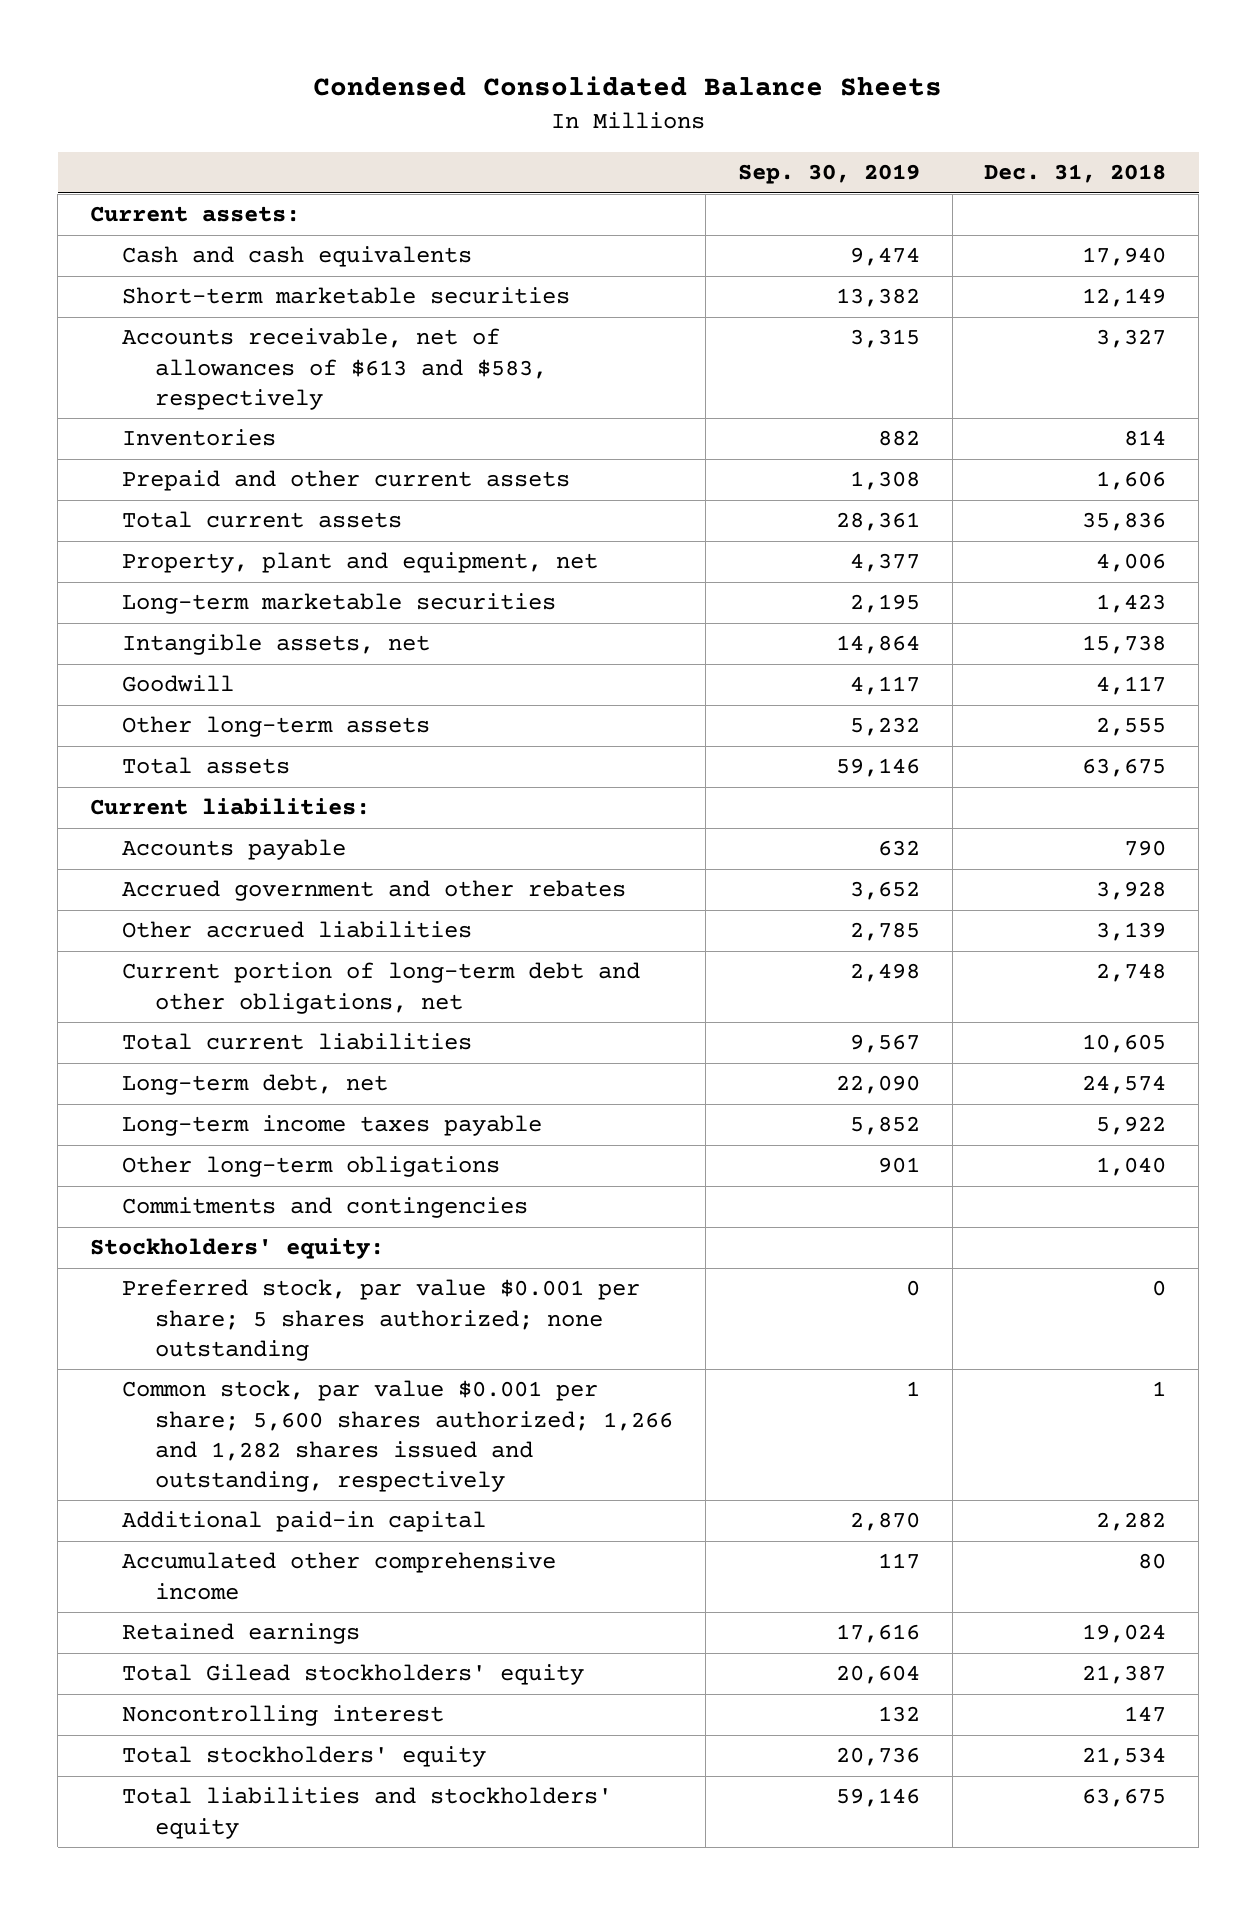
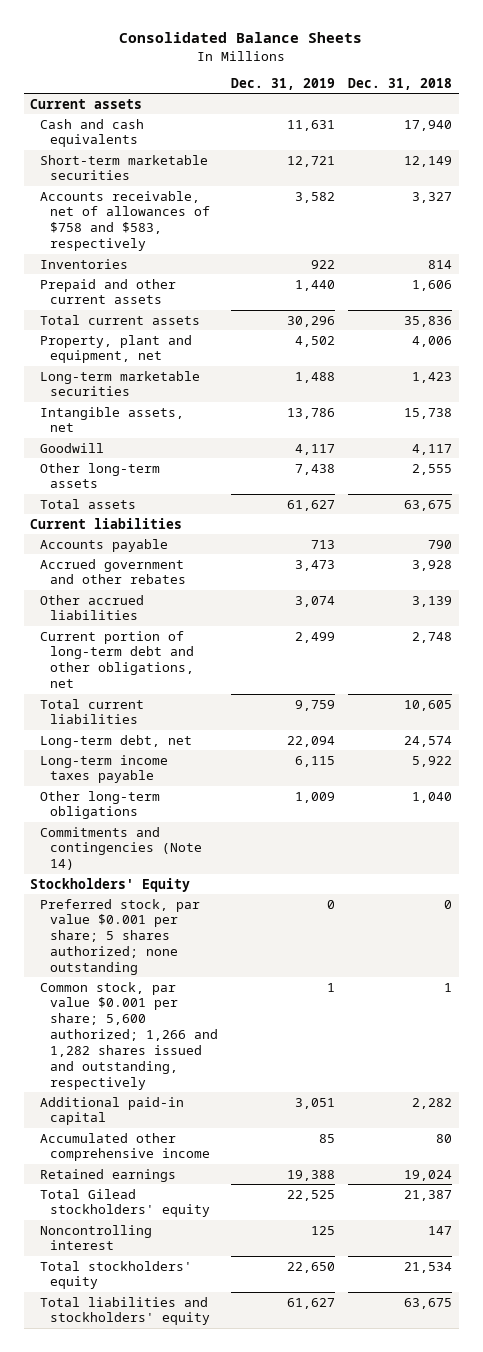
[313,76,943,97] Condensed Consolidated Balance Sheets -> [119,32,363,44] Consolidated Balance Sheets
[737,164,920,185] Sep. 30, 2019 -> none
none -> [231,77,336,90] Dec. 31, 2019
[89,206,300,223] Current assets: -> [30,98,143,109] Current assets
[122,328,547,410] Accounts receivable, net of allowances of $613 and $583, respectively -> [40,190,211,252] Accounts receivable, net of allowances of $758 and $583, respectively
[89,798,370,816] Current liabilities: -> [30,517,183,529] Current liabilities
[122,1197,529,1219] Commitments and contingencies -> [40,826,203,871] Commitments and contingencies (Note 14)
[89,1238,384,1260] Stockholders' equity: -> [30,877,191,892] Stockholders' Equity
[122,1380,673,1492] Common stock, par value $0.001 per share; 5,600 shares authorized; 1,266 and 1,282 shares issued and outstanding, respectively -> [40,981,219,1090] Common stock, par value $0.001 per share; 5,600 authorized; 1,266 and 1,282 shares issued and outstanding, respectively

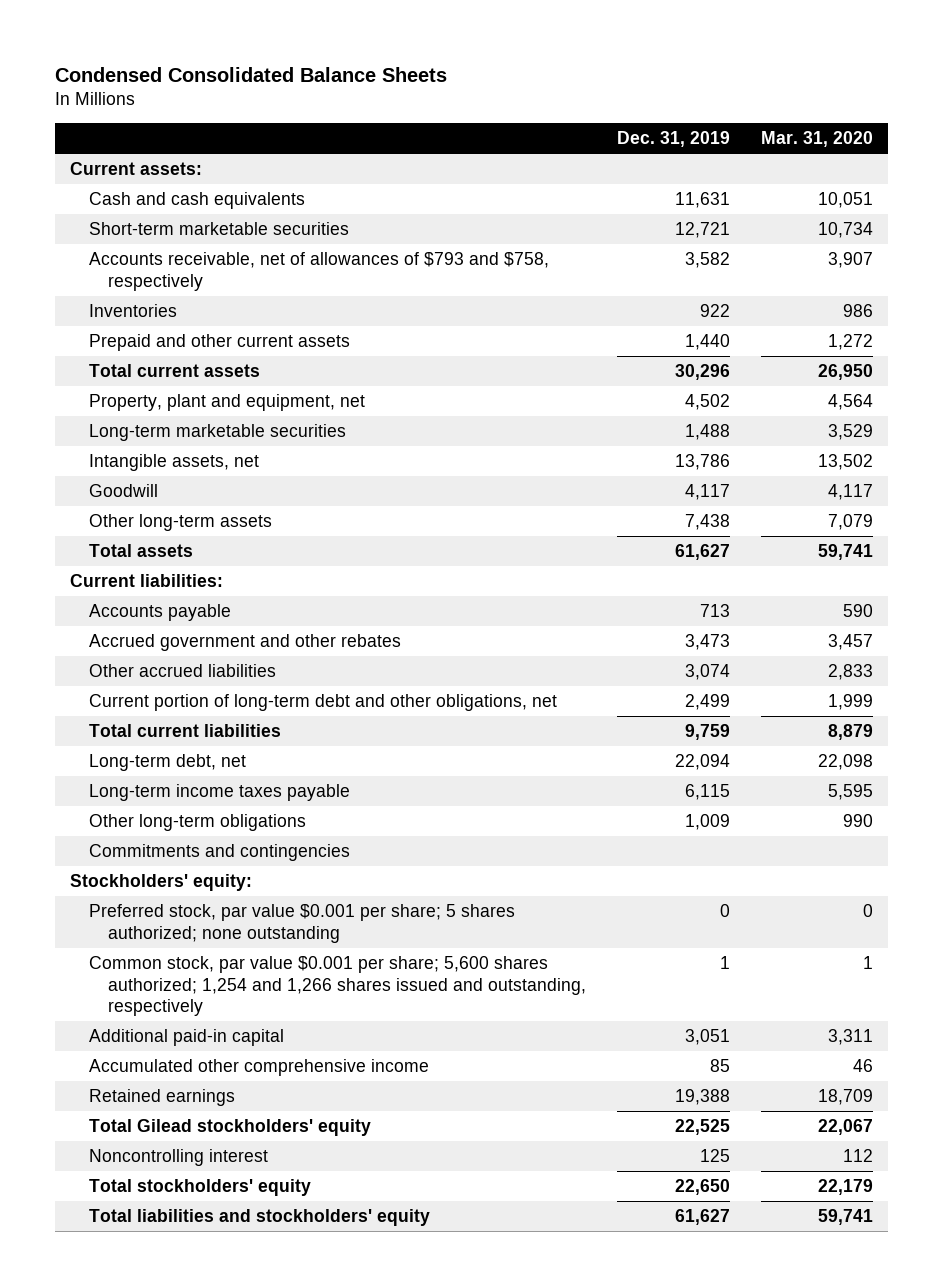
[119,32,363,44] Consolidated Balance Sheets -> [54,66,447,82] Condensed Consolidated Balance Sheets
[348,77,453,90] Dec. 31, 2018 -> none
none -> [760,131,873,148] Mar. 31, 2020
[30,98,143,109] Current assets -> [70,162,203,176] Current assets:
[40,190,211,252] Accounts receivable, net of allowances of $758 and $583, respectively -> [89,252,550,291] Accounts receivable, net of allowances of $793 and $758, respectively
[30,517,183,529] Current liabilities -> [70,574,224,588] Current liabilities:
[40,826,203,871] Commitments and contingencies (Note 14) -> [89,844,351,862] Commitments and contingencies
[30,877,191,892] Stockholders' Equity -> [70,874,253,892] Stockholders' equity:
[40,981,219,1090] Common stock, par value $0.001 per share; 5,600 authorized; 1,266 and 1,282 shares issued and outstanding, respectively -> [89,956,586,1017] Common stock, par value $0.001 per share; 5,600 shares authorized; 1,254 and 1,266 shares issued and outstanding, respectively

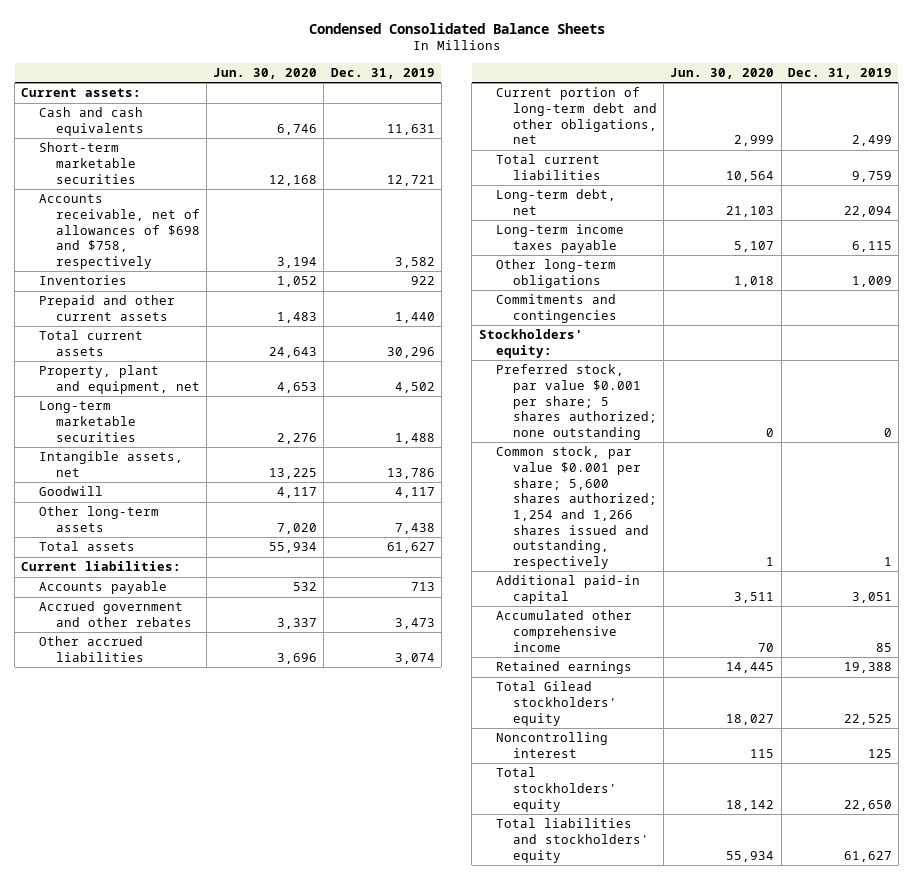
[760,131,873,148] Mar. 31, 2020 -> none
none -> [213,67,318,79] Jun. 30, 2020
[89,252,550,291] Accounts receivable, net of allowances of $793 and $758, respectively -> [38,194,200,270] Accounts receivable, net of allowances of $698 and $758, respectively

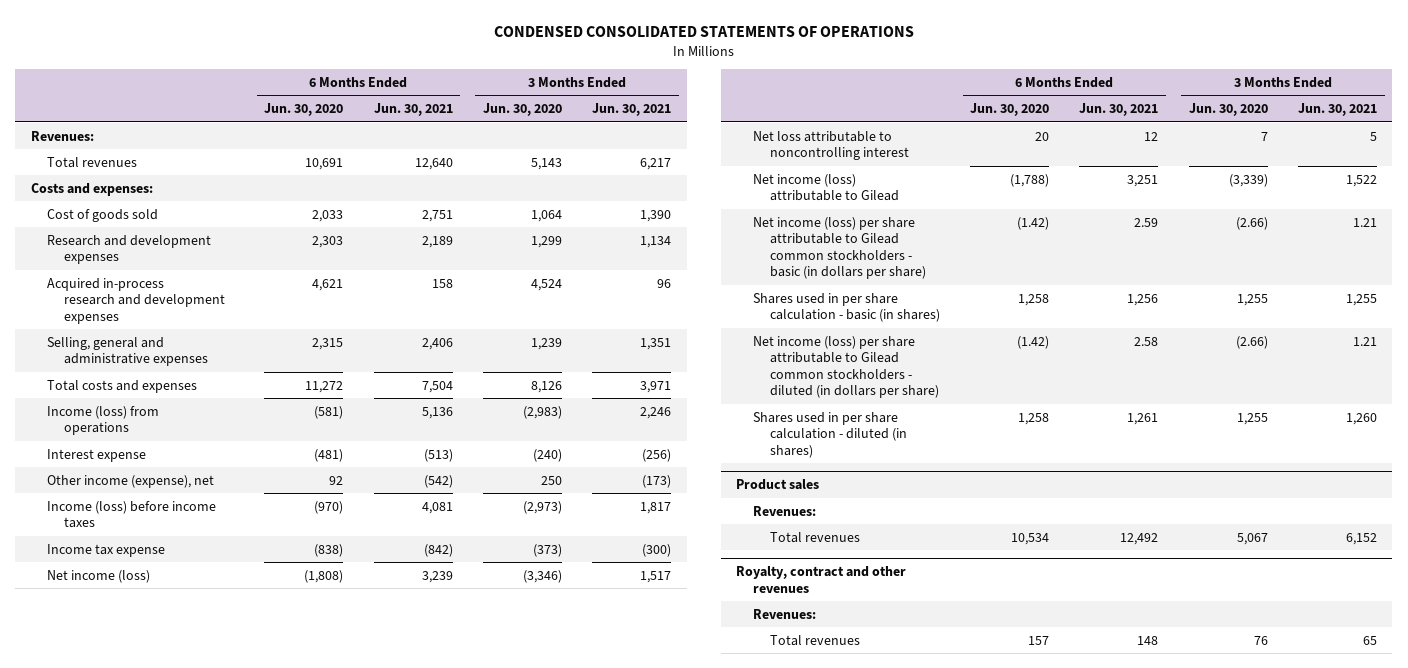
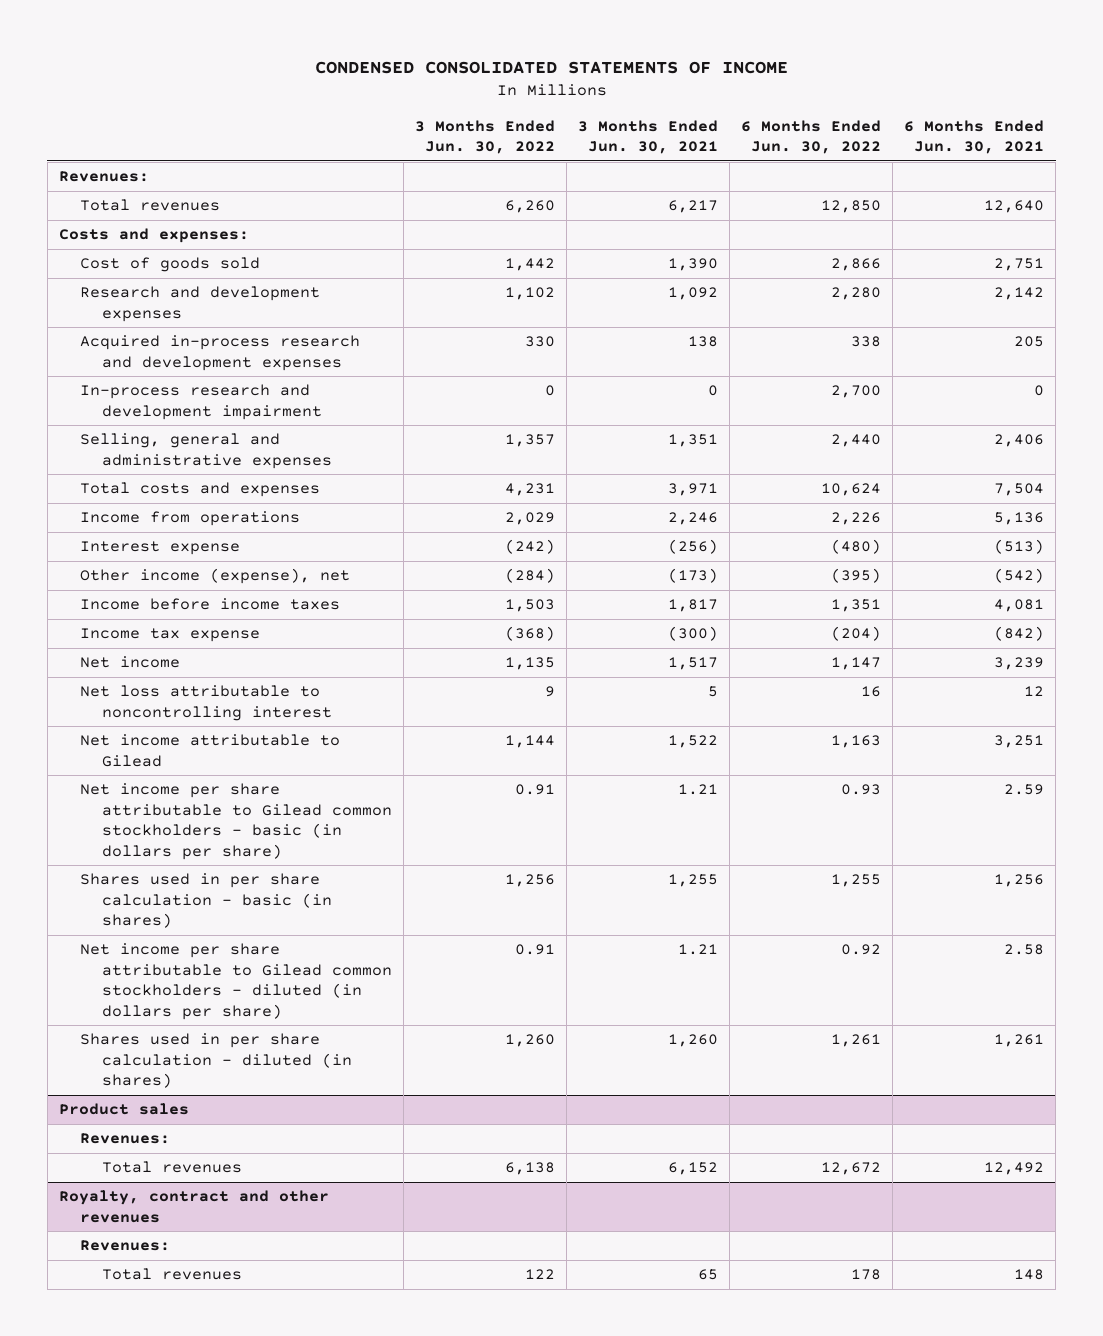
[493,25,914,37] CONDENSED CONSOLIDATED STATEMENTS OF OPERATIONS -> [314,60,788,74] CONDENSED CONSOLIDATED STATEMENTS OF INCOME
[264,103,344,117] Jun. 30, 2020 -> none
[483,103,563,117] Jun. 30, 2020 -> none
none -> [415,119,556,155] 3 Months Ended Jun. 30, 2022
none -> [741,119,882,155] 6 Months Ended Jun. 30, 2022
[421,235,453,248] 2,189 -> [994,287,1045,301] 2,142
[640,235,672,248] 1,134 -> [668,287,719,301] 1,092
[431,278,453,288] 158 -> [1014,336,1045,348] 205
[657,278,672,288] 96 -> [688,336,719,348] 138
none -> [80,384,323,420] In-process research and development impairment
[47,405,160,436] Income (loss) from operations -> [80,511,301,527] Income from operations
[47,500,217,529] Income (loss) before income taxes -> [80,598,341,611] Income before income taxes
[47,569,151,583] Net income (loss) -> [80,656,181,669] Net income
[753,173,899,202] Net income (loss) attributable to Gilead -> [80,734,341,767] Net income attributable to Gilead
[753,216,926,280] Net income (loss) per share attributable to Gilead common stockholders - basic (in dollars per share) -> [80,783,393,860] Net income per share attributable to Gilead common stockholders - basic (in dollars per share)
[753,335,939,399] Net income (loss) per share attributable to Gilead common stockholders - diluted (in dollars per share) -> [80,943,393,1020] Net income per share attributable to Gilead common stockholders - diluted (in dollars per share)

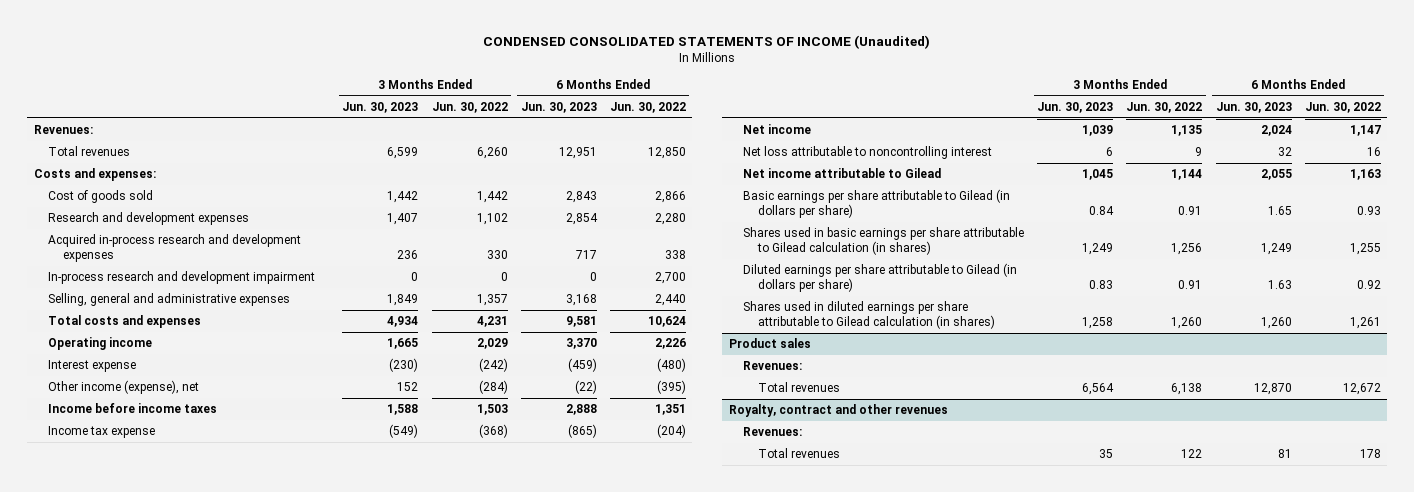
[314,60,788,74] CONDENSED CONSOLIDATED STATEMENTS OF INCOME -> [483,34,931,49] CONDENSED CONSOLIDATED STATEMENTS OF INCOME (Unaudited)
[578,119,719,155] 3 Months Ended Jun. 30, 2021 -> none
[904,119,1045,155] 6 Months Ended Jun. 30, 2021 -> none
none -> [342,102,419,114] Jun. 30, 2023
none -> [520,102,597,114] Jun. 30, 2023
[80,511,301,527] Income from operations -> [48,337,153,351] Operating income
[80,783,393,860] Net income per share attributable to Gilead common stockholders - basic (in dollars per share) -> [743,189,1011,219] Basic earnings per share attributable to Gilead (in dollars per share)
[80,873,333,929] Shares used in per share calculation - basic (in shares) -> [743,227,1025,256] Shares used in basic earnings per share attributable to Gilead calculation (in shares)
[80,943,393,1020] Net income per share attributable to Gilead common stockholders - diluted (in dollars per share) -> [743,263,1018,293] Diluted earnings per share attributable to Gilead (in dollars per share)
[80,1033,353,1089] Shares used in per share calculation - diluted (in shares) -> [743,301,996,330] Shares used in diluted earnings per share attributable to Gilead calculation (in shares)

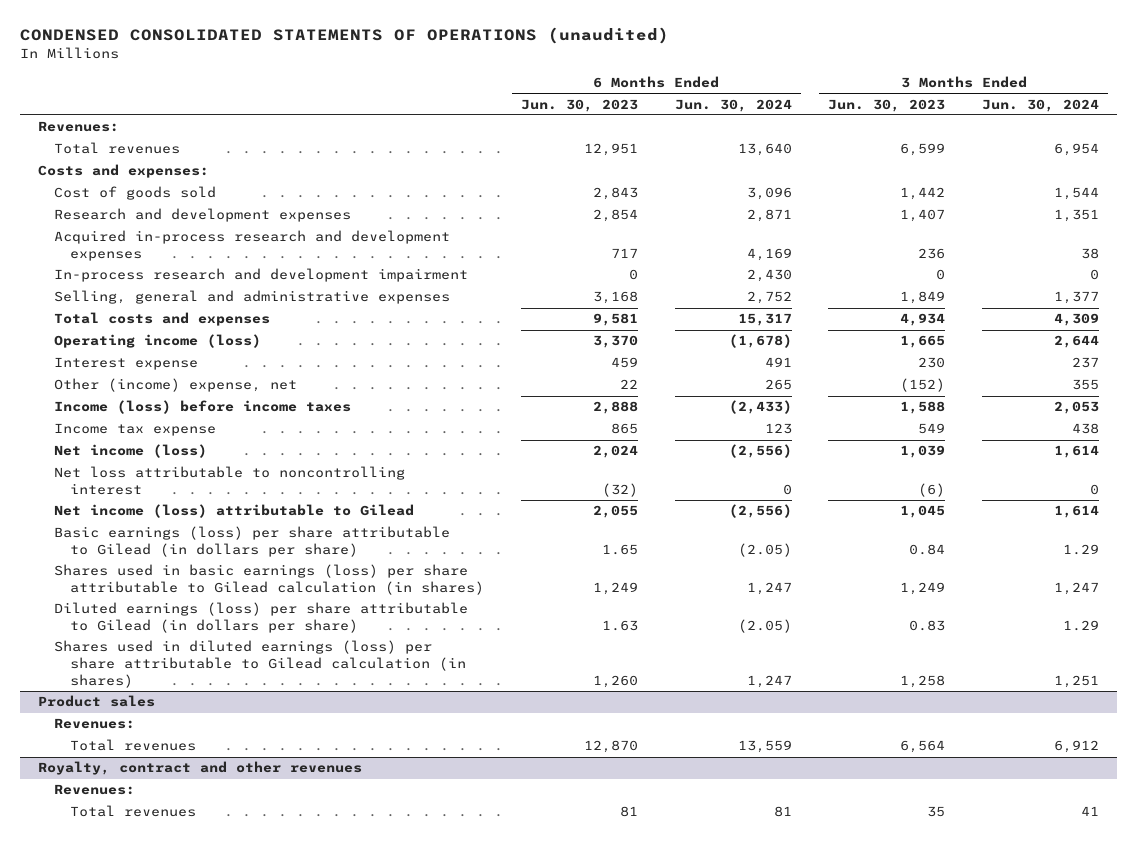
[483,34,931,49] CONDENSED CONSOLIDATED STATEMENTS OF INCOME (Unaudited) -> [19,27,669,45] CONDENSED CONSOLIDATED STATEMENTS OF OPERATIONS (unaudited)
[431,102,508,114] Jun. 30, 2022 -> none
[609,102,686,114] Jun. 30, 2022 -> none
none -> [674,98,792,112] Jun. 30, 2024
none -> [982,98,1100,112] Jun. 30, 2024
[48,337,153,351] Operating income -> [54,334,262,349] Operating income (loss)
[389,358,419,373] (230) -> [918,357,946,369] 230
[567,358,597,373] (459) -> [610,357,638,369] 459
[48,380,200,395] Other income (expense), net -> [54,378,298,393] Other (income) expense, net
[397,382,419,392] 152 -> [900,378,946,393] (152)
[574,380,597,395] (22) -> [619,379,638,390] 22
[48,403,218,414] Income before income taxes -> [54,400,352,415] Income (loss) before income taxes
[389,424,419,439] (549) -> [918,423,946,435] 549
[567,424,597,439] (865) -> [610,423,638,435] 865
[743,124,812,135] Net income -> [54,444,208,459] Net income (loss)
[1106,147,1114,157] 6 -> [918,483,946,498] (6)
[1277,147,1292,157] 32 -> [601,483,638,498] (32)
[743,168,942,179] Net income attributable to Gilead -> [54,504,415,519] Net income (loss) attributable to Gilead
[743,189,1011,219] Basic earnings per share attributable to Gilead (in dollars per share) -> [54,526,451,558] Basic earnings (loss) per share attributable to Gilead (in dollars per share)
[743,227,1025,256] Shares used in basic earnings per share attributable to Gilead calculation (in shares) -> [54,564,485,596] Shares used in basic earnings (loss) per share attributable to Gilead calculation (in shares)
[743,263,1018,293] Diluted earnings per share attributable to Gilead (in dollars per share) -> [54,602,469,634] Diluted earnings (loss) per share attributable to Gilead (in dollars per share)
[743,301,996,330] Shares used in diluted earnings per share attributable to Gilead calculation (in shares) -> [54,640,467,688] Shares used in diluted earnings (loss) per share attributable to Gilead calculation (in shares)

